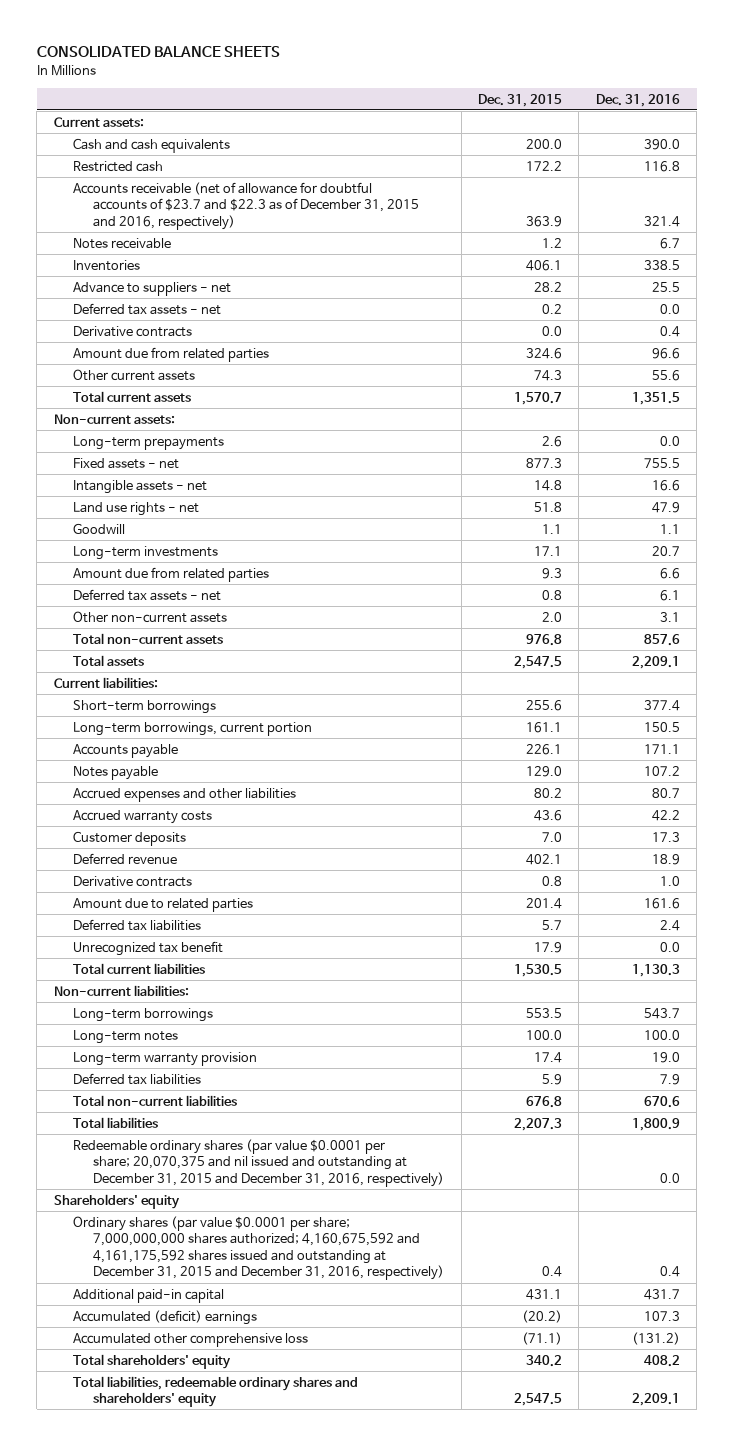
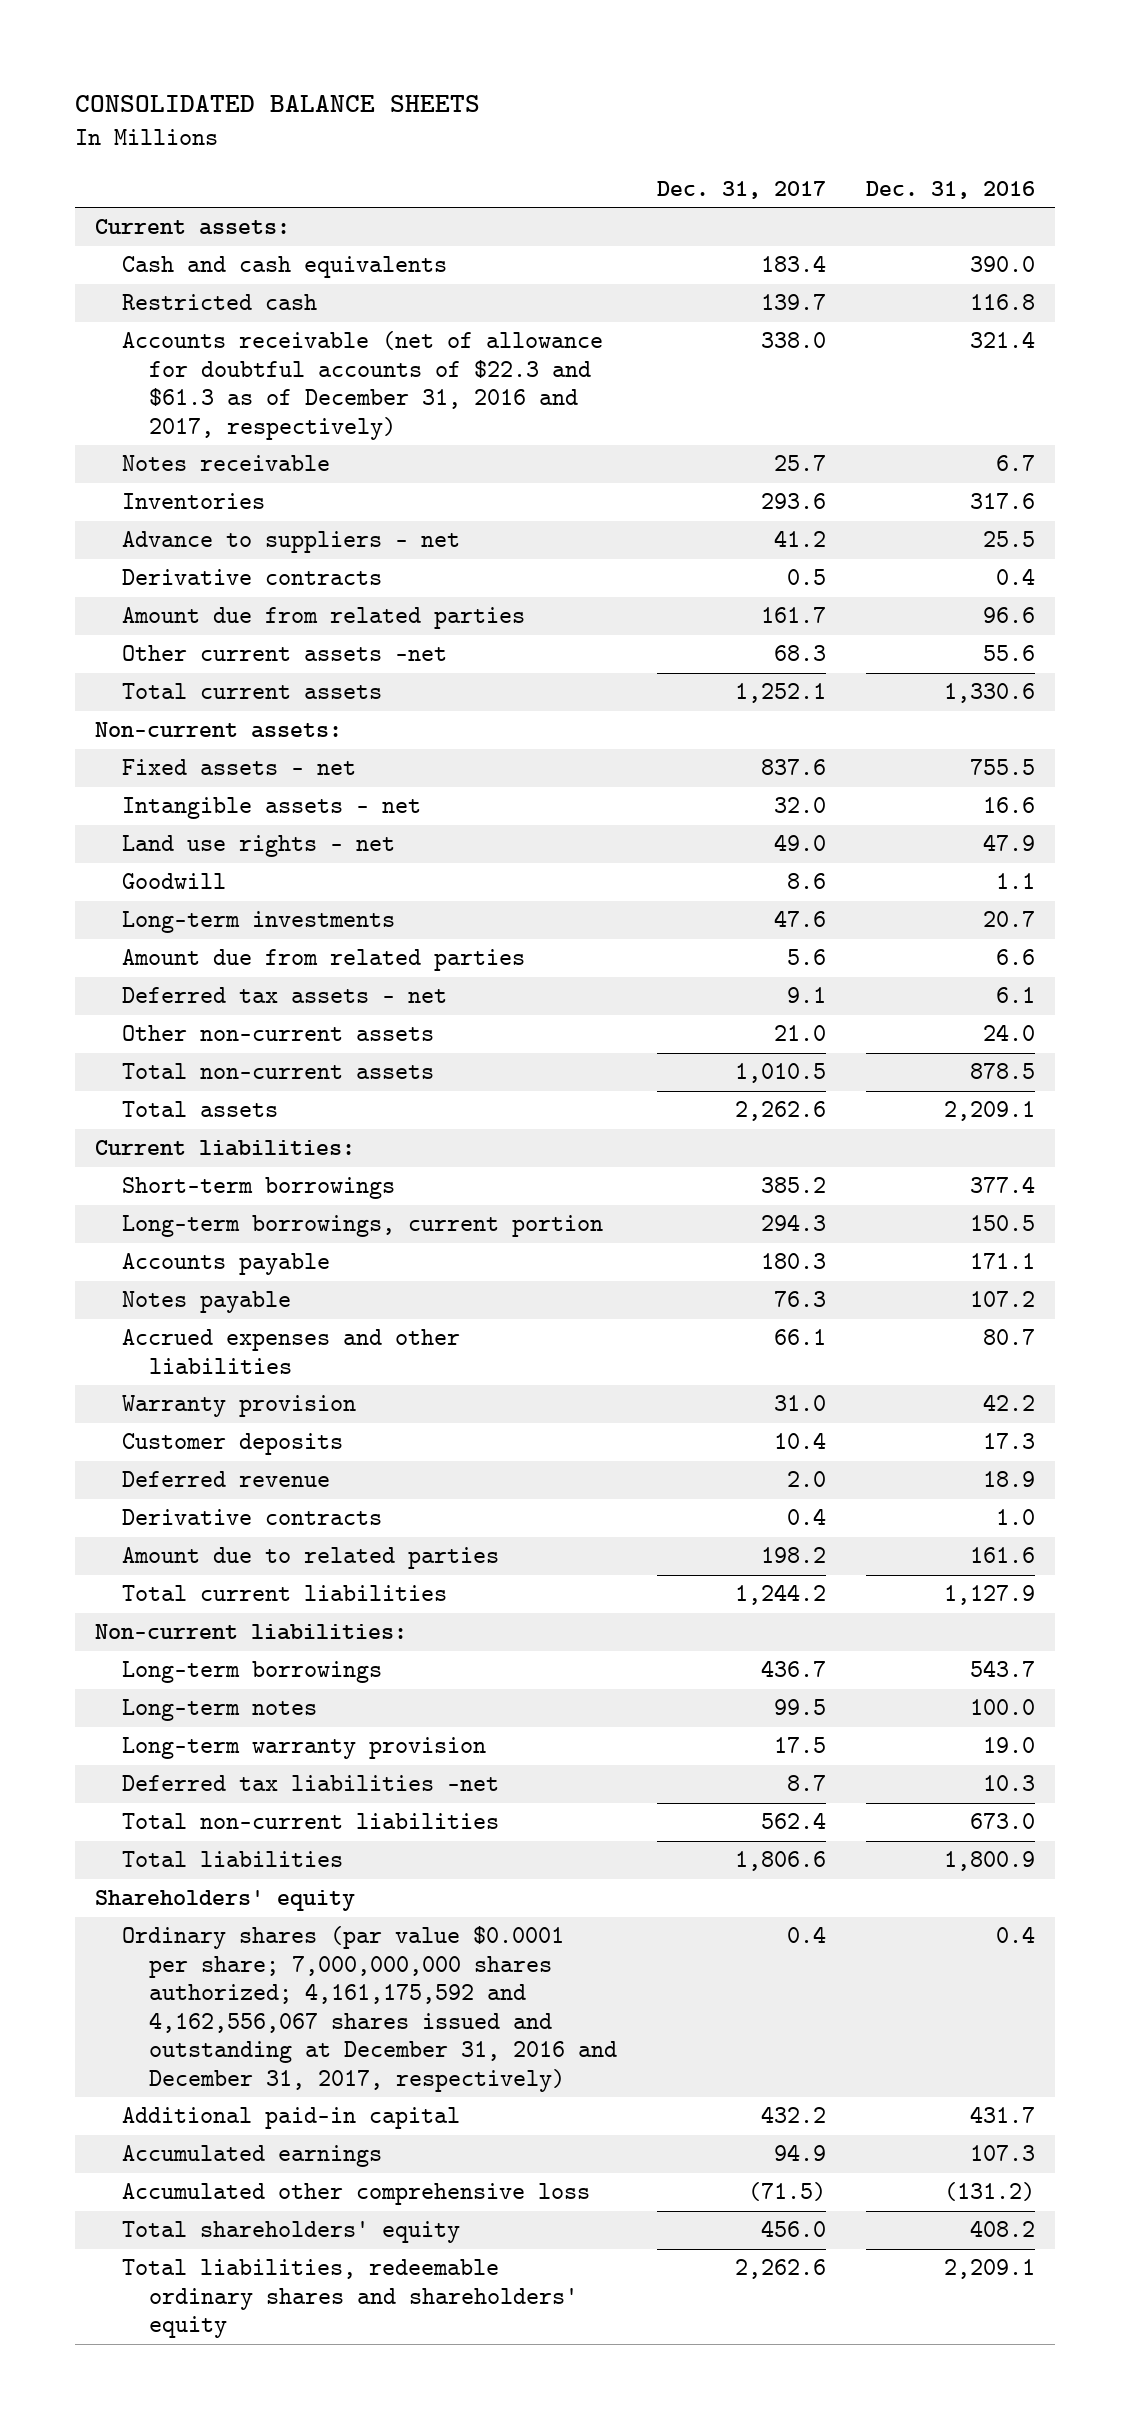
[477,93,562,107] Dec. 31, 2015 -> none
none -> [657,180,827,199] Dec. 31, 2017
[73,181,420,230] Accounts receivable (net of allowance for doubtful accounts of $23.7 and $22.3 as of December 31, 2015 and 2016, respectively) -> [121,331,603,440] Accounts receivable (net of allowance for doubtful accounts of $22.3 and $61.3 as of December 31, 2016 and 2017, respectively)
[643,259,680,270] 338.5 -> [970,493,1036,510] 317.6
[73,302,222,315] Deferred tax assets - net -> none
[73,368,196,381] Other current assets -> [121,645,447,662] Other current assets -net
[631,391,680,405] 1,351.5 -> [944,683,1036,704] 1,330.6
[73,435,225,450] Long-term prepayments -> none
[659,611,680,622] 3.1 -> [983,1024,1036,1042] 24.0
[643,633,680,646] 857.6 -> [970,1063,1036,1080] 878.5
[73,809,213,824] Accrued warranty costs -> [121,1395,356,1418] Warranty provision
[73,918,202,931] Deferred tax liabilities -> none
[73,940,224,956] Unrecognized tax benefit -> none
[631,963,680,977] 1,130.3 -> [944,1585,1036,1606] 1,127.9
[73,1072,202,1085] Deferred tax liabilities -> [121,1775,499,1792] Deferred tax liabilities -net
[659,1073,680,1085] 7.9 -> [983,1775,1036,1792] 10.3
[643,1095,680,1108] 670.6 -> [970,1813,1036,1830] 673.0
[73,1138,445,1187] Redeemable ordinary shares (par value $0.0001 per share; 20,070,375 and nil issued and outstanding at December 31, 2015 and December 31, 2016, respectively) -> none
[73,1215,445,1281] Ordinary shares (par value $0.0001 per share; 7,000,000,000 shares authorized; 4,160,675,592 and 4,161,175,592 shares issued and outstanding at December 31, 2015 and December 31, 2016, respectively) -> [121,1926,617,2092] Ordinary shares (par value $0.0001 per share; 7,000,000,000 shares authorized; 4,161,175,592 and 4,162,556,067 shares issued and outstanding at December 31, 2016 and December 31, 2017, respectively)
[73,1309,258,1325] Accumulated (deficit) earnings -> [121,2145,382,2168] Accumulated earnings

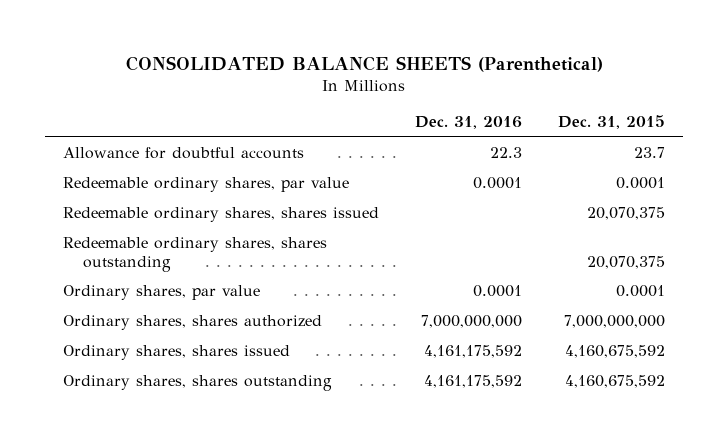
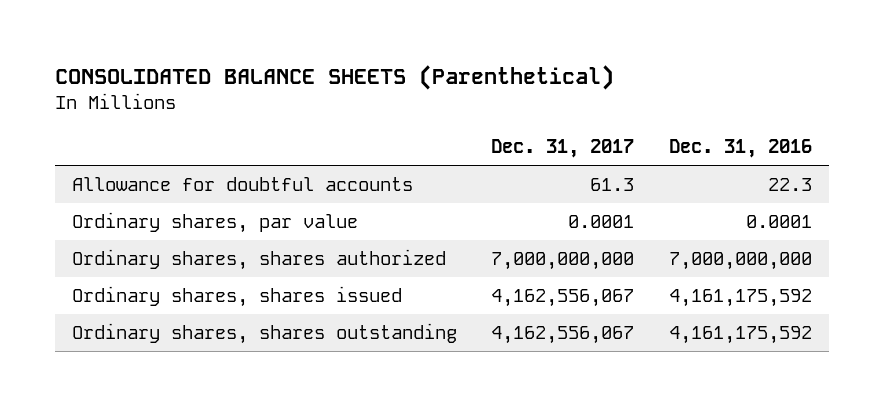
[557,115,665,130] Dec. 31, 2015 -> none
none -> [491,139,635,159] Dec. 31, 2017
[62,177,349,193] Redeemable ordinary shares, par value -> none
[62,207,379,223] Redeemable ordinary shares, shares issued -> none
[62,237,327,272] Redeemable ordinary shares, shares outstanding -> none

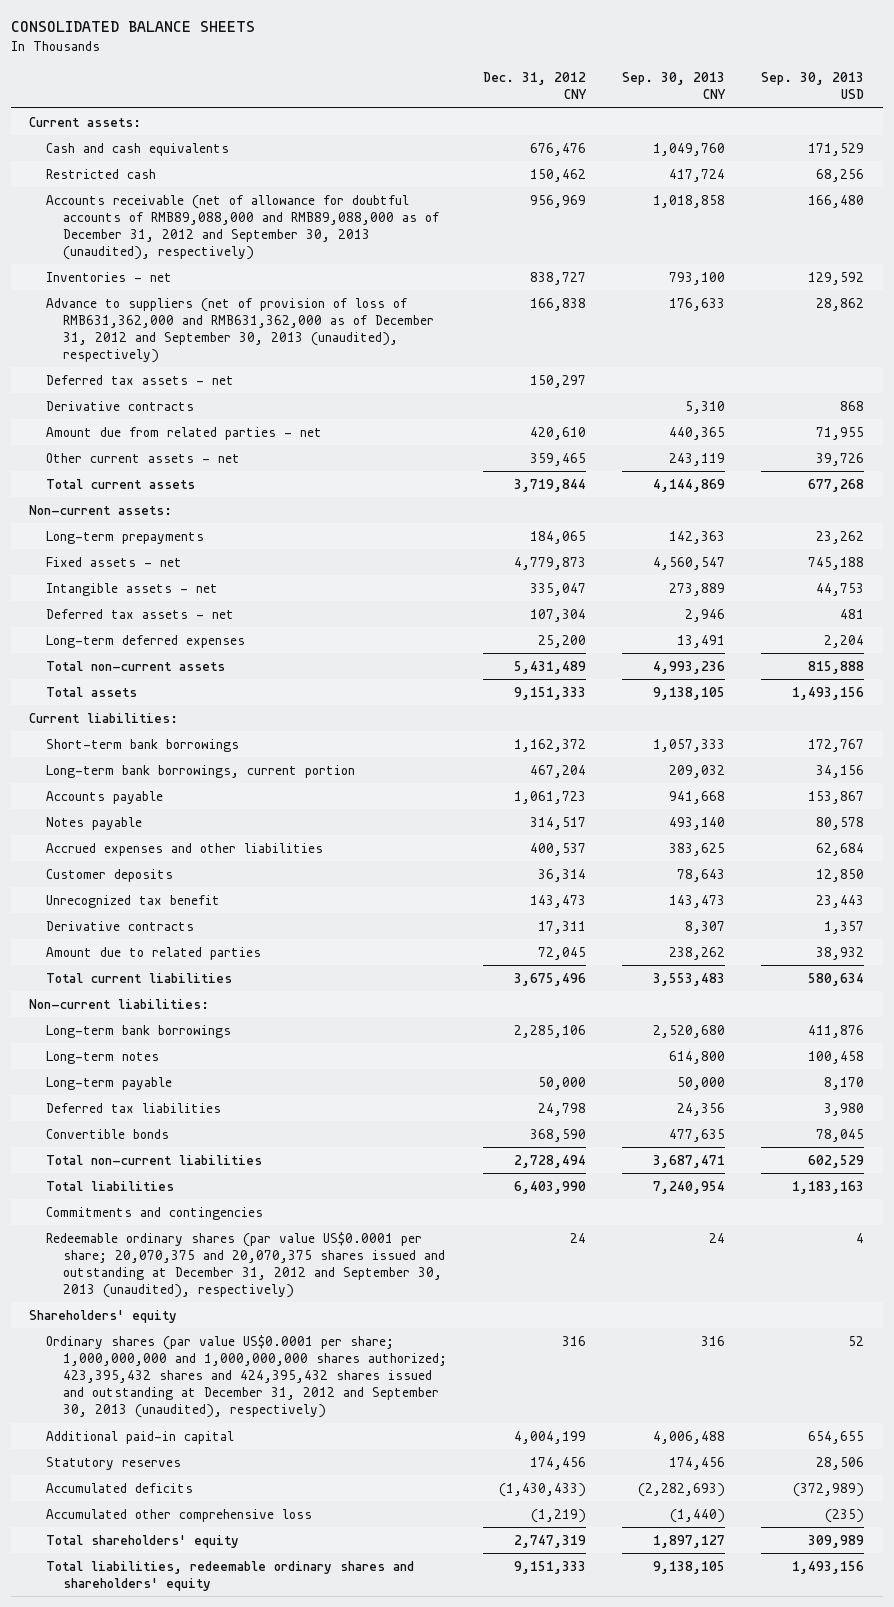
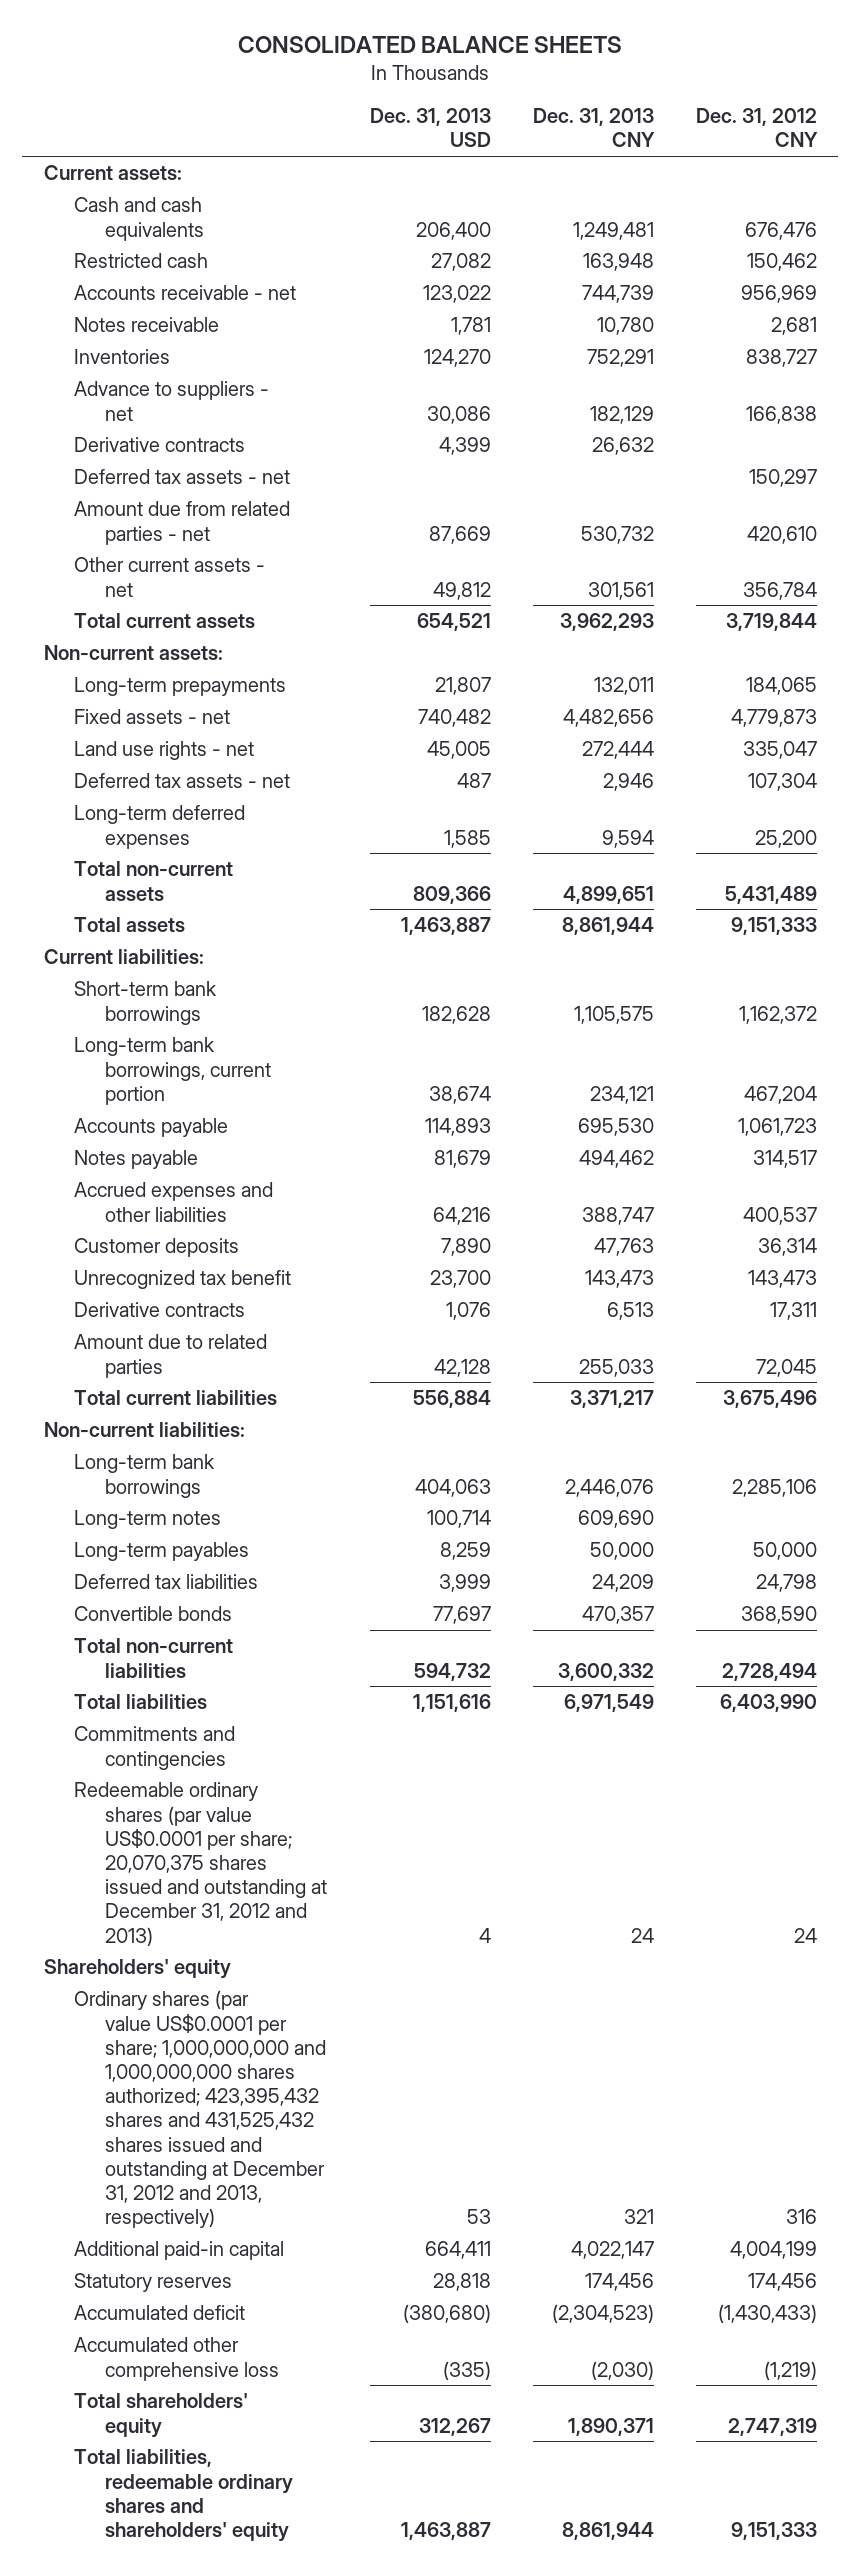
[622,72,727,100] Sep. 30, 2013 CNY -> none
[761,72,865,100] Sep. 30, 2013 USD -> none
none -> [369,108,491,148] Dec. 31, 2013 USD
none -> [532,108,655,148] Dec. 31, 2013 CNY
[46,194,439,261] Accounts receivable (net of allowance for doubtful accounts of RMB89,088,000 and RMB89,088,000 as of December 31, 2012 and September 30, 2013 (unaudited), respectively) -> [74,285,297,301] Accounts receivable - net
none -> [74,317,220,333] Notes receivable
[46,271,173,282] Inventories - net -> [74,349,171,365] Inventories
[46,297,434,364] Advance to suppliers (net of provision of loss of RMB631,362,000 and RMB631,362,000 as of December 31, 2012 and September 30, 2013 (unaudited), respectively) -> [74,381,270,421] Advance to suppliers - net
[46,374,235,385] Deferred tax assets - net -> [74,469,291,485] Deferred tax assets - net
[530,452,587,466] 359,465 -> [742,581,817,600] 356,784
[46,582,219,596] Intangible assets - net -> [74,741,255,761] Land use rights - net
[46,1076,173,1090] Long-term payable -> [74,1542,250,1562] Long-term payables
[46,1231,445,1299] Redeemable ordinary shares (par value US$0.0001 per share; 20,070,375 and 20,070,375 shares issued and outstanding at December 31, 2012 and September 30, 2013 (unaudited), respectively) -> [74,1782,328,1946] Redeemable ordinary shares (par value US$0.0001 per share; 20,070,375 shares issued and outstanding at December 31, 2012 and 2013)
[46,1334,447,1419] Ordinary shares (par value US$0.0001 per share; 1,000,000,000 and 1,000,000,000 shares authorized; 423,395,432 shares and 424,395,432 shares issued and outstanding at December 31, 2012 and September 30, 2013 (unaudited), respectively) -> [74,1990,327,2229] Ordinary shares (par value US$0.0001 per share; 1,000,000,000 and 1,000,000,000 shares authorized; 423,395,432 shares and 431,525,432 shares issued and outstanding at December 31, 2012 and 2013, respectively)
[46,1482,194,1493] Accumulated deficits -> [74,2305,246,2321] Accumulated deficit

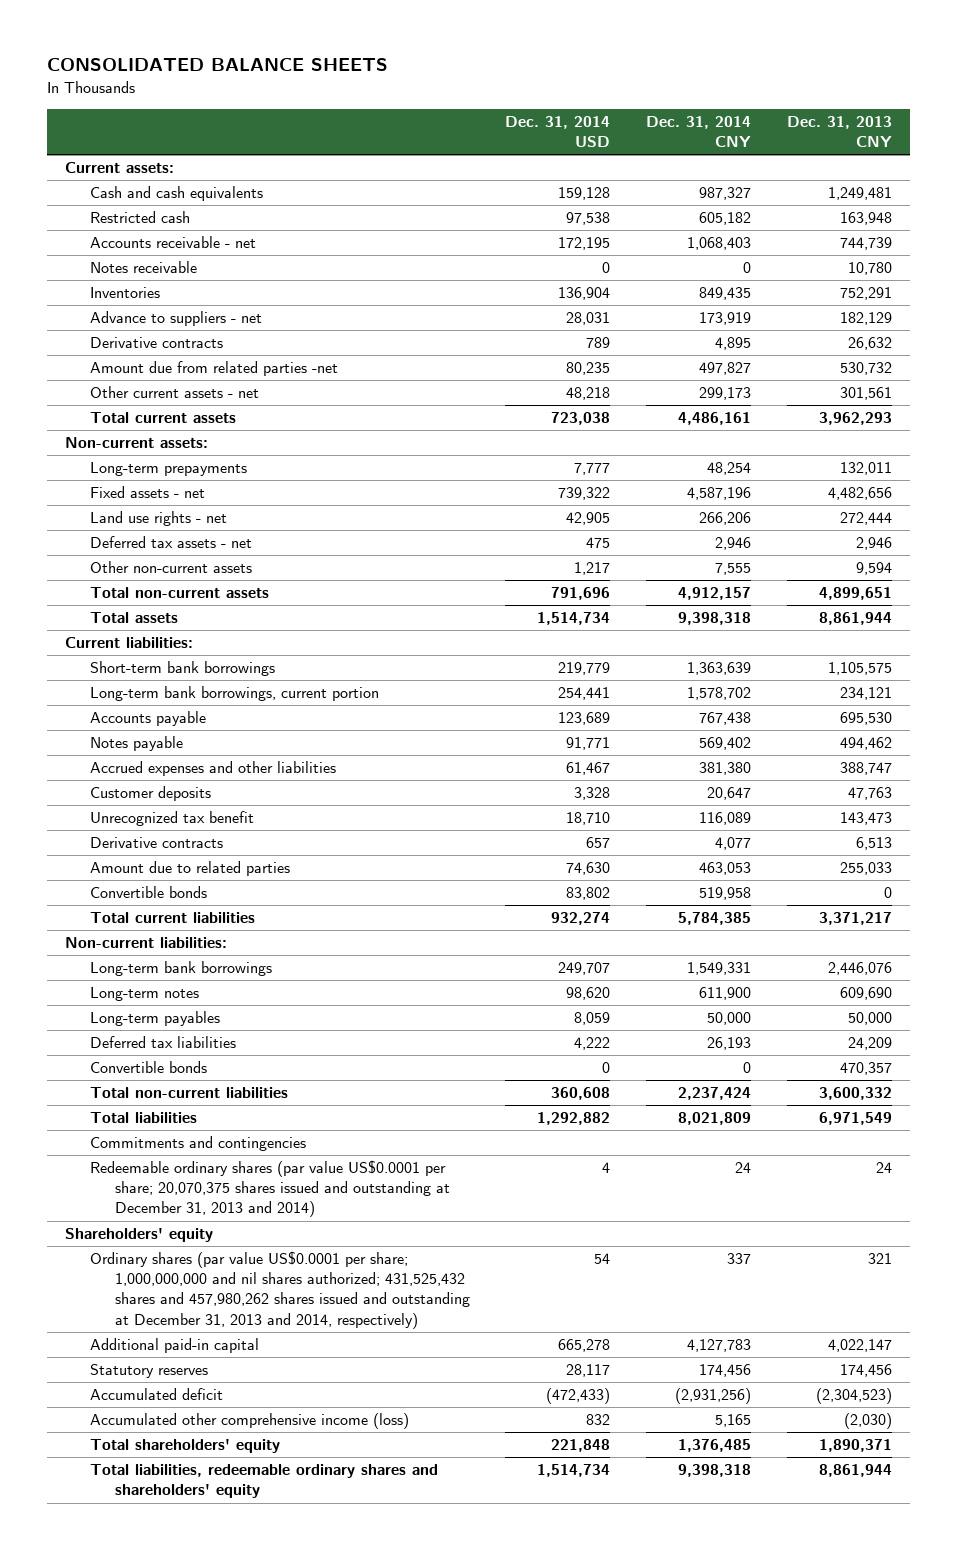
[369,108,491,148] Dec. 31, 2013 USD -> none
[695,108,818,148] Dec. 31, 2012 CNY -> none
none -> [505,116,611,148] Dec. 31, 2014 USD
none -> [646,116,752,148] Dec. 31, 2014 CNY
[74,469,291,485] Deferred tax assets - net -> none
[74,501,291,545] Amount due from related parties - net -> [89,361,338,377] Amount due from related parties -net
[74,805,246,849] Long-term deferred expenses -> [89,561,252,574] Other non-current assets
none -> [89,886,207,899] Convertible bonds
[74,1782,328,1946] Redeemable ordinary shares (par value US$0.0001 per share; 20,070,375 shares issued and outstanding at December 31, 2012 and 2013) -> [89,1160,450,1218] Redeemable ordinary shares (par value US$0.0001 per share; 20,070,375 shares issued and outstanding at December 31, 2013 and 2014)
[74,1990,327,2229] Ordinary shares (par value US$0.0001 per share; 1,000,000,000 and 1,000,000,000 shares authorized; 423,395,432 shares and 431,525,432 shares issued and outstanding at December 31, 2012 and 2013, respectively) -> [89,1251,470,1329] Ordinary shares (par value US$0.0001 per share; 1,000,000,000 and nil shares authorized; 431,525,432 shares and 457,980,262 shares issued and outstanding at December 31, 2013 and 2014, respectively)
[74,2337,280,2381] Accumulated other comprehensive loss -> [89,1413,409,1430] Accumulated other comprehensive income (loss)

